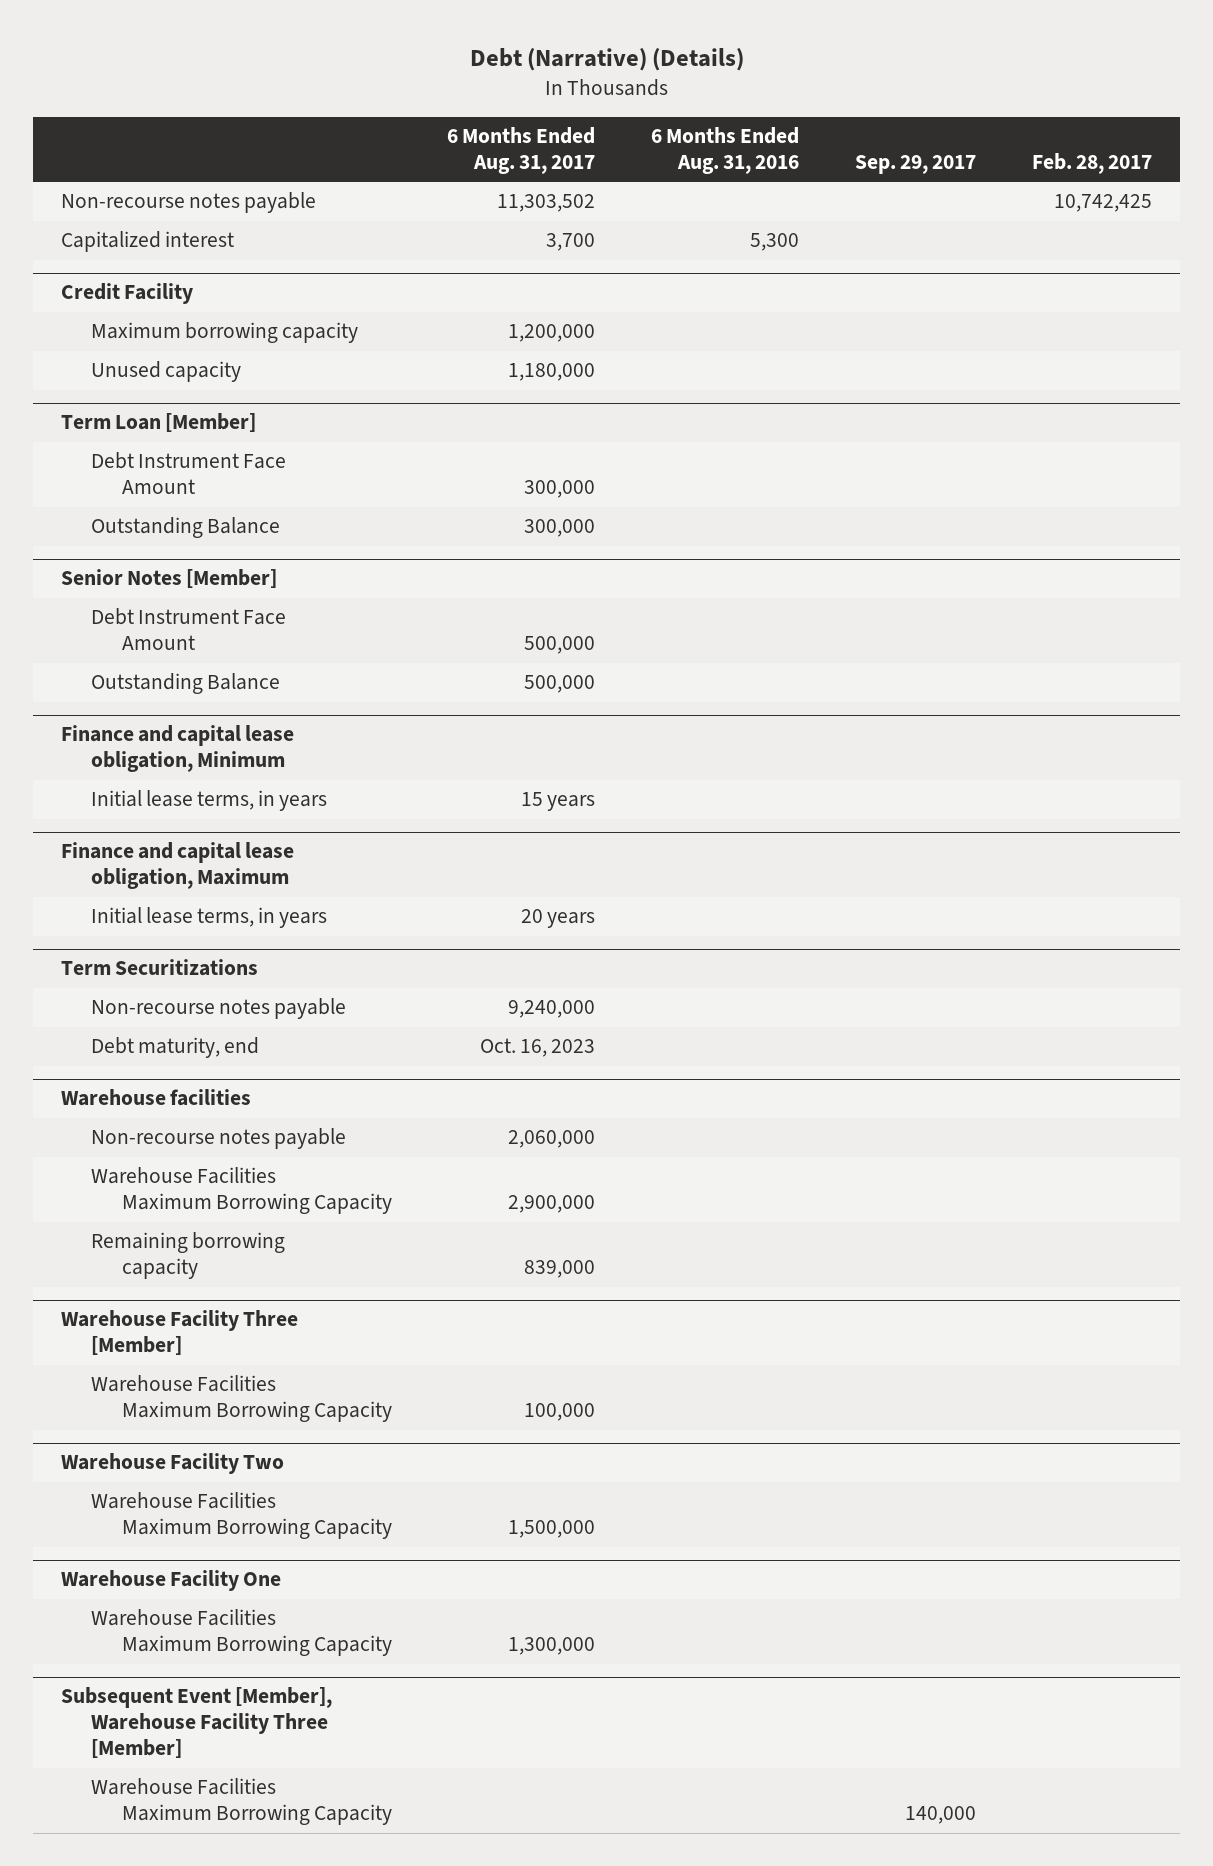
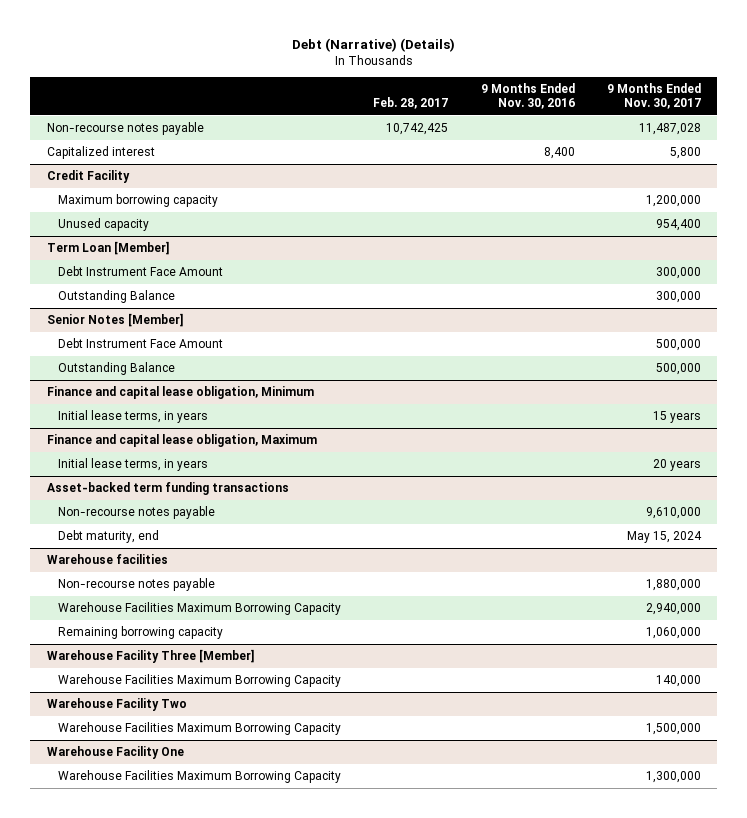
[447,127,596,175] 6 Months Ended Aug. 31, 2017 -> none
[651,127,800,175] 6 Months Ended Aug. 31, 2016 -> none
[855,155,977,175] Sep. 29, 2017 -> none
none -> [480,82,575,109] 9 Months Ended Nov. 30, 2016
none -> [606,82,701,109] 9 Months Ended Nov. 30, 2017
[60,959,258,977] Term Securitizations -> [46,482,289,496] Asset-backed term funding transactions
[60,1687,332,1759] Subsequent Event [Member], Warehouse Facility Three [Member] -> none
[91,1778,392,1826] Warehouse Facilities Maximum Borrowing Capacity -> none

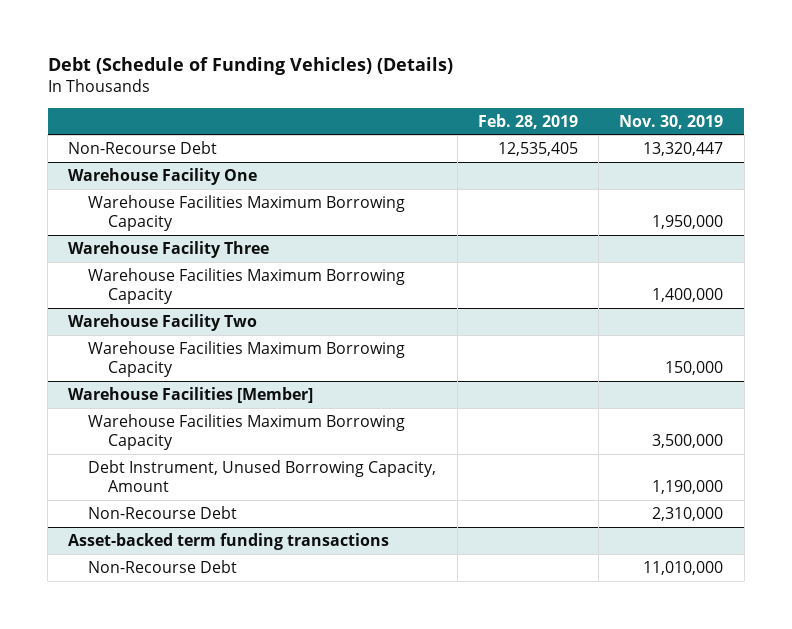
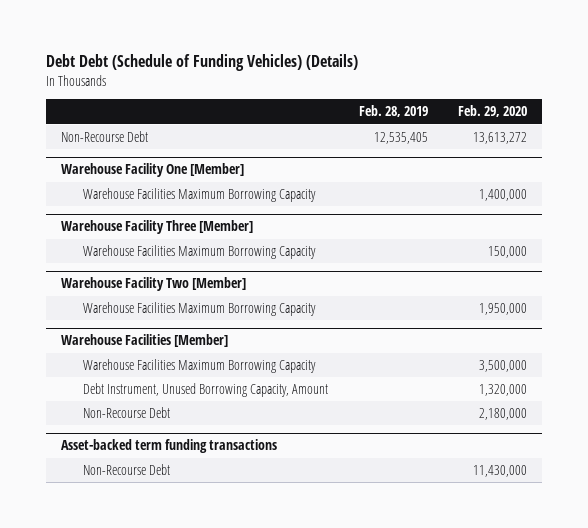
[47,57,453,76] Debt (Schedule of Funding Vehicles) (Details) -> [46,54,359,72] Debt Debt (Schedule of Funding Vehicles) (Details)
[619,114,724,129] Nov. 30, 2019 -> none
none -> [458,105,528,118] Feb. 29, 2020
[68,167,258,185] Warehouse Facility One -> [61,163,245,178] Warehouse Facility One [Member]
[68,240,270,258] Warehouse Facility Three -> [61,220,254,235] Warehouse Facility Three [Member]
[68,313,258,331] Warehouse Facility Two -> [61,277,247,292] Warehouse Facility Two [Member]

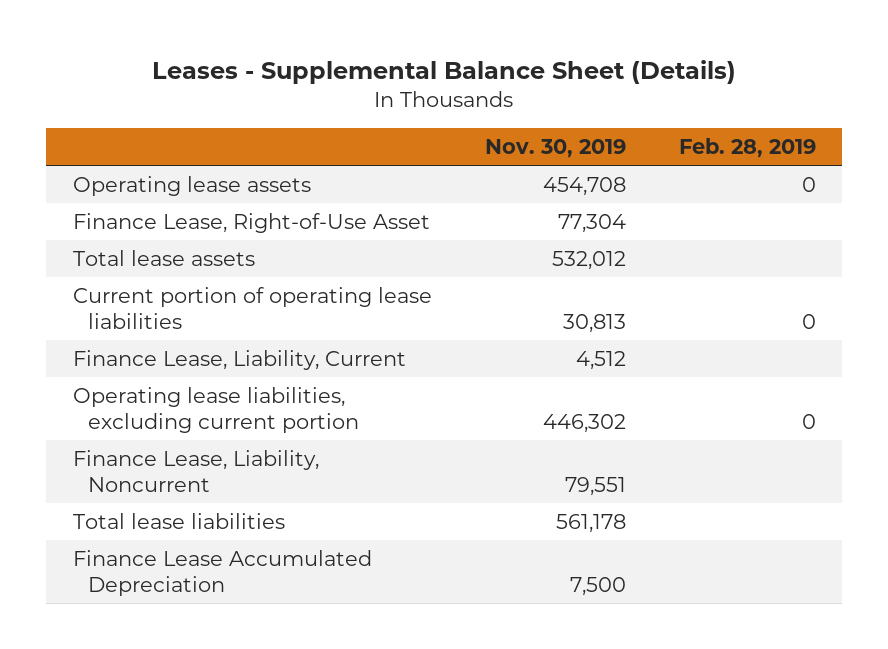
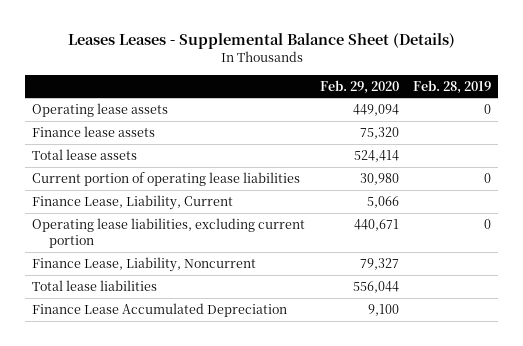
[152,59,737,84] Leases - Supplemental Balance Sheet (Details) -> [67,33,455,50] Leases Leases - Supplemental Balance Sheet (Details)
[484,139,626,159] Nov. 30, 2019 -> none
none -> [319,79,399,94] Feb. 29, 2020
[72,212,430,233] Finance Lease, Right-of-Use Asset -> [32,125,156,137] Finance lease assets

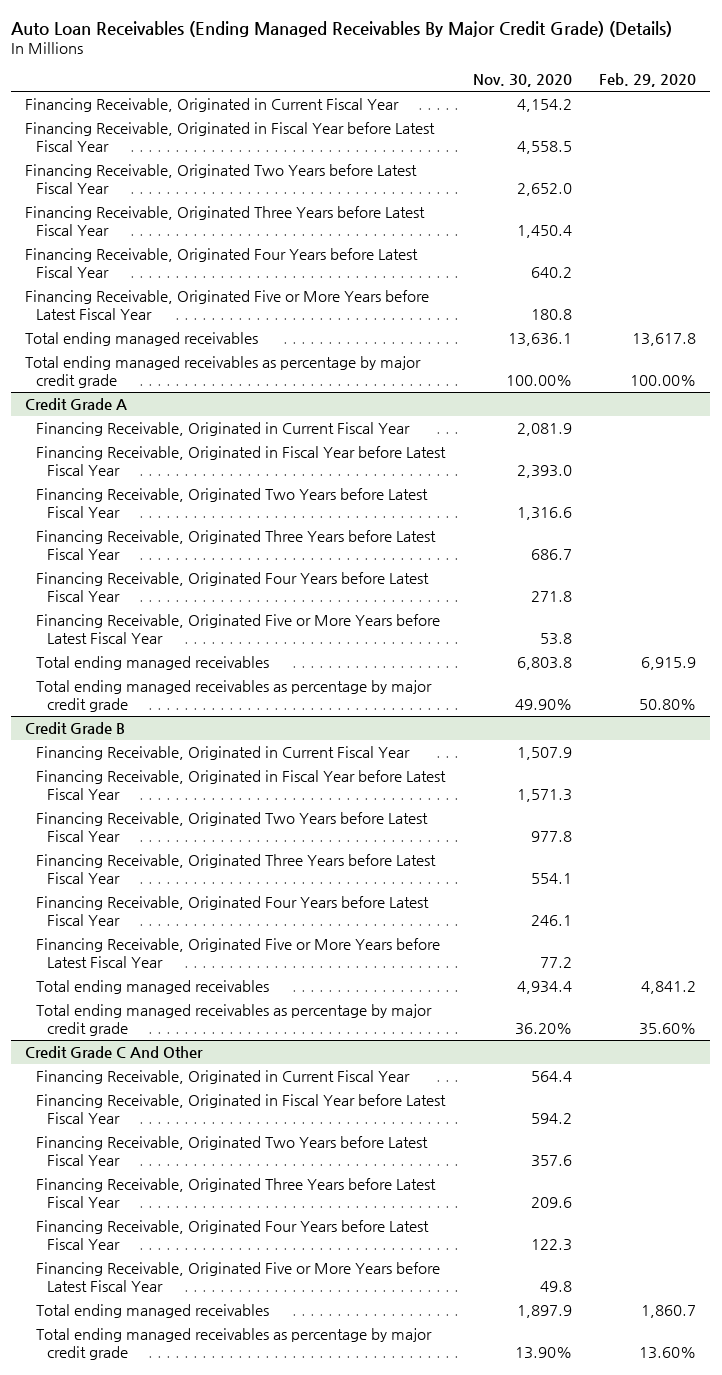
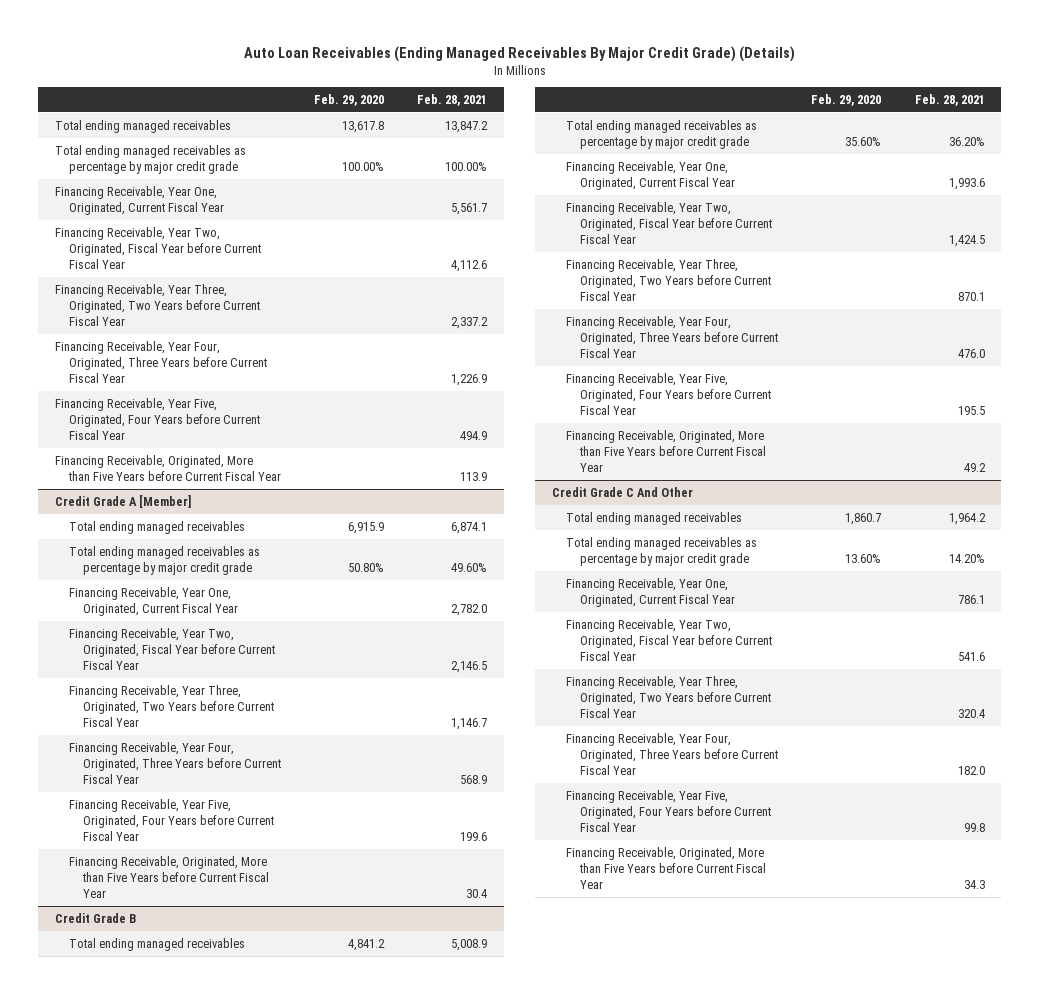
[472,74,572,88] Nov. 30, 2020 -> none
none -> [417,94,488,107] Feb. 28, 2021
[25,97,400,112] Financing Receivable, Originated in Current Fiscal Year -> none
[25,121,436,153] Financing Receivable, Originated in Fiscal Year before Latest Fiscal Year -> none
[25,163,418,195] Financing Receivable, Originated Two Years before Latest Fiscal Year -> none
[25,205,426,237] Financing Receivable, Originated Three Years before Latest Fiscal Year -> none
[25,247,419,279] Financing Receivable, Originated Four Years before Latest Fiscal Year -> none
[25,289,430,321] Financing Receivable, Originated Five or More Years before Latest Fiscal Year -> none
[36,421,411,436] Financing Receivable, Originated in Current Fiscal Year -> none
[36,445,447,477] Financing Receivable, Originated in Fiscal Year before Latest Fiscal Year -> none
[36,487,429,519] Financing Receivable, Originated Two Years before Latest Fiscal Year -> none
[36,529,437,561] Financing Receivable, Originated Three Years before Latest Fiscal Year -> none
[36,571,430,603] Financing Receivable, Originated Four Years before Latest Fiscal Year -> none
[36,613,441,645] Financing Receivable, Originated Five or More Years before Latest Fiscal Year -> none
none -> [54,185,224,215] Financing Receivable, Year One, Originated, Current Fiscal Year
none -> [54,226,261,270] Financing Receivable, Year Two, Originated, Fiscal Year before Current Fiscal Year
none -> [54,283,260,327] Financing Receivable, Year Three, Originated, Two Years before Current Fiscal Year
none -> [54,340,267,384] Financing Receivable, Year Four, Originated, Three Years before Current Fiscal Year
none -> [54,397,260,441] Financing Receivable, Year Five, Originated, Four Years before Current Fiscal Year
none -> [54,454,281,481] Financing Receivable, Originated, More than Five Years before Current Fiscal Year
[25,397,128,410] Credit Grade A -> [54,494,191,508] Credit Grade A [Member]
none -> [68,586,238,616] Financing Receivable, Year One, Originated, Current Fiscal Year
none -> [68,627,275,671] Financing Receivable, Year Two, Originated, Fiscal Year before Current Fiscal Year
none -> [68,684,274,728] Financing Receivable, Year Three, Originated, Two Years before Current Fiscal Year
none -> [68,741,281,785] Financing Receivable, Year Four, Originated, Three Years before Current Fiscal Year
none -> [68,798,274,842] Financing Receivable, Year Five, Originated, Four Years before Current Fiscal Year
none -> [68,855,269,899] Financing Receivable, Originated, More than Five Years before Current Fiscal Year
[36,745,411,760] Financing Receivable, Originated in Current Fiscal Year -> none
[36,769,447,801] Financing Receivable, Originated in Fiscal Year before Latest Fiscal Year -> none
[36,811,429,843] Financing Receivable, Originated Two Years before Latest Fiscal Year -> none
[36,853,437,885] Financing Receivable, Originated Three Years before Latest Fiscal Year -> none
[36,895,430,927] Financing Receivable, Originated Four Years before Latest Fiscal Year -> none
[36,937,441,969] Financing Receivable, Originated Five or More Years before Latest Fiscal Year -> none
none -> [566,160,736,190] Financing Receivable, Year One, Originated, Current Fiscal Year
none -> [566,201,773,245] Financing Receivable, Year Two, Originated, Fiscal Year before Current Fiscal Year
none -> [566,258,772,302] Financing Receivable, Year Three, Originated, Two Years before Current Fiscal Year
none -> [566,315,779,359] Financing Receivable, Year Four, Originated, Three Years before Current Fiscal Year
none -> [566,372,772,416] Financing Receivable, Year Five, Originated, Four Years before Current Fiscal Year
none -> [566,429,767,473] Financing Receivable, Originated, More than Five Years before Current Fiscal Year
[36,1069,411,1084] Financing Receivable, Originated in Current Fiscal Year -> none
[36,1093,447,1125] Financing Receivable, Originated in Fiscal Year before Latest Fiscal Year -> none
[36,1135,429,1167] Financing Receivable, Originated Two Years before Latest Fiscal Year -> none
[36,1177,437,1209] Financing Receivable, Originated Three Years before Latest Fiscal Year -> none
[36,1219,430,1251] Financing Receivable, Originated Four Years before Latest Fiscal Year -> none
[36,1261,441,1293] Financing Receivable, Originated Five or More Years before Latest Fiscal Year -> none
none -> [566,577,736,607] Financing Receivable, Year One, Originated, Current Fiscal Year
none -> [566,618,773,662] Financing Receivable, Year Two, Originated, Fiscal Year before Current Fiscal Year
none -> [566,675,772,719] Financing Receivable, Year Three, Originated, Two Years before Current Fiscal Year
none -> [566,732,779,776] Financing Receivable, Year Four, Originated, Three Years before Current Fiscal Year
none -> [566,789,772,833] Financing Receivable, Year Five, Originated, Four Years before Current Fiscal Year
none -> [566,846,767,890] Financing Receivable, Originated, More than Five Years before Current Fiscal Year

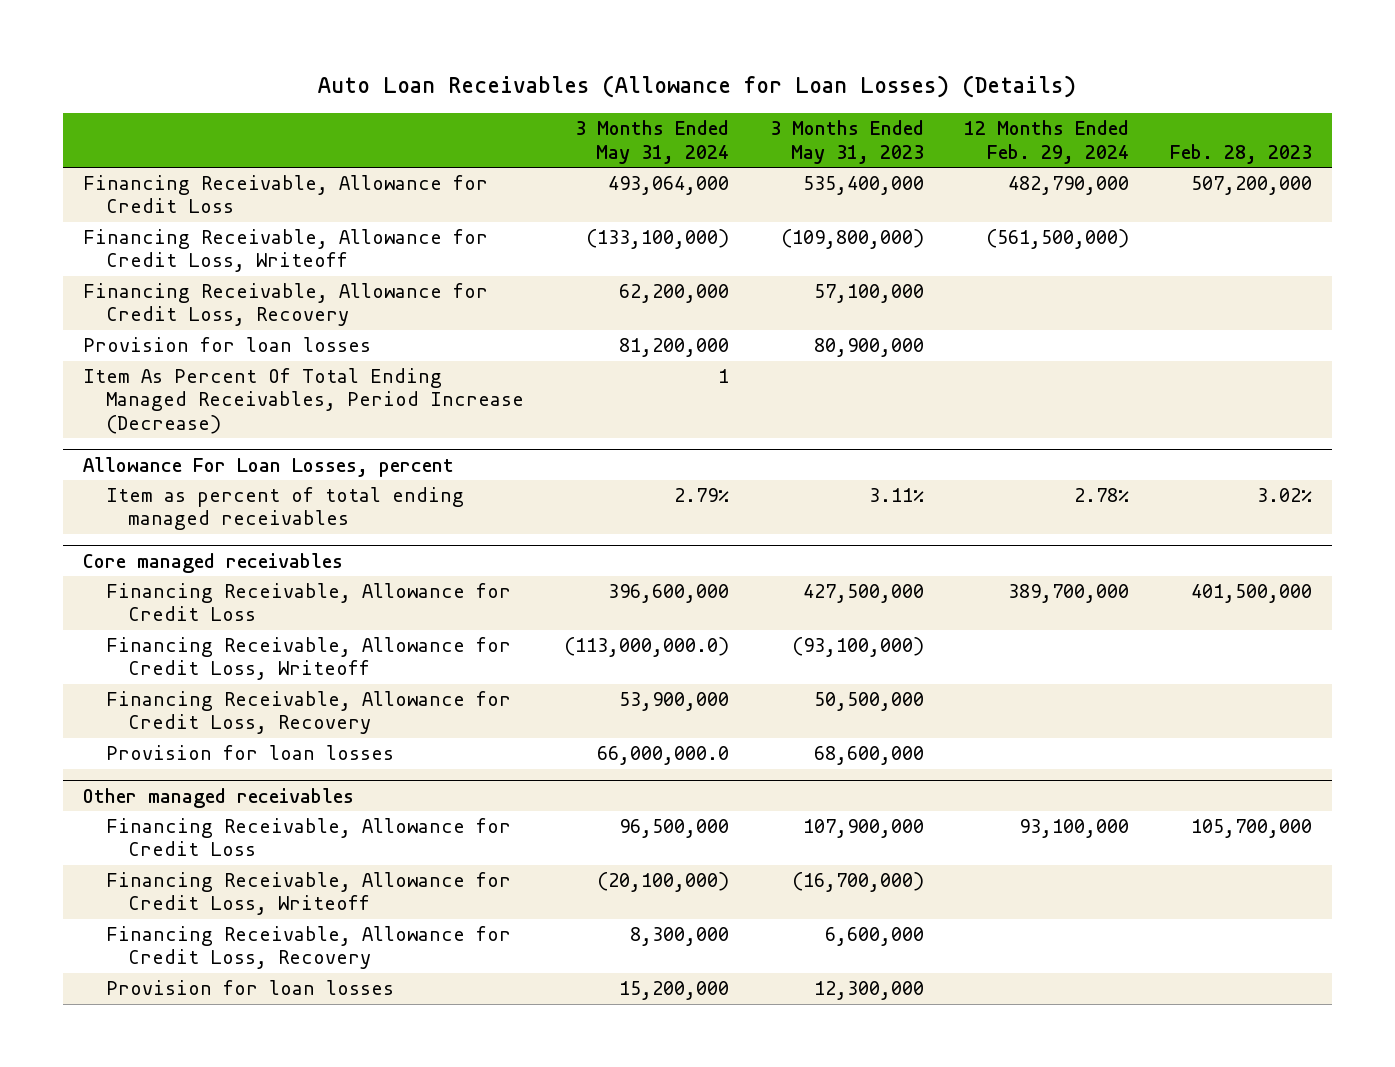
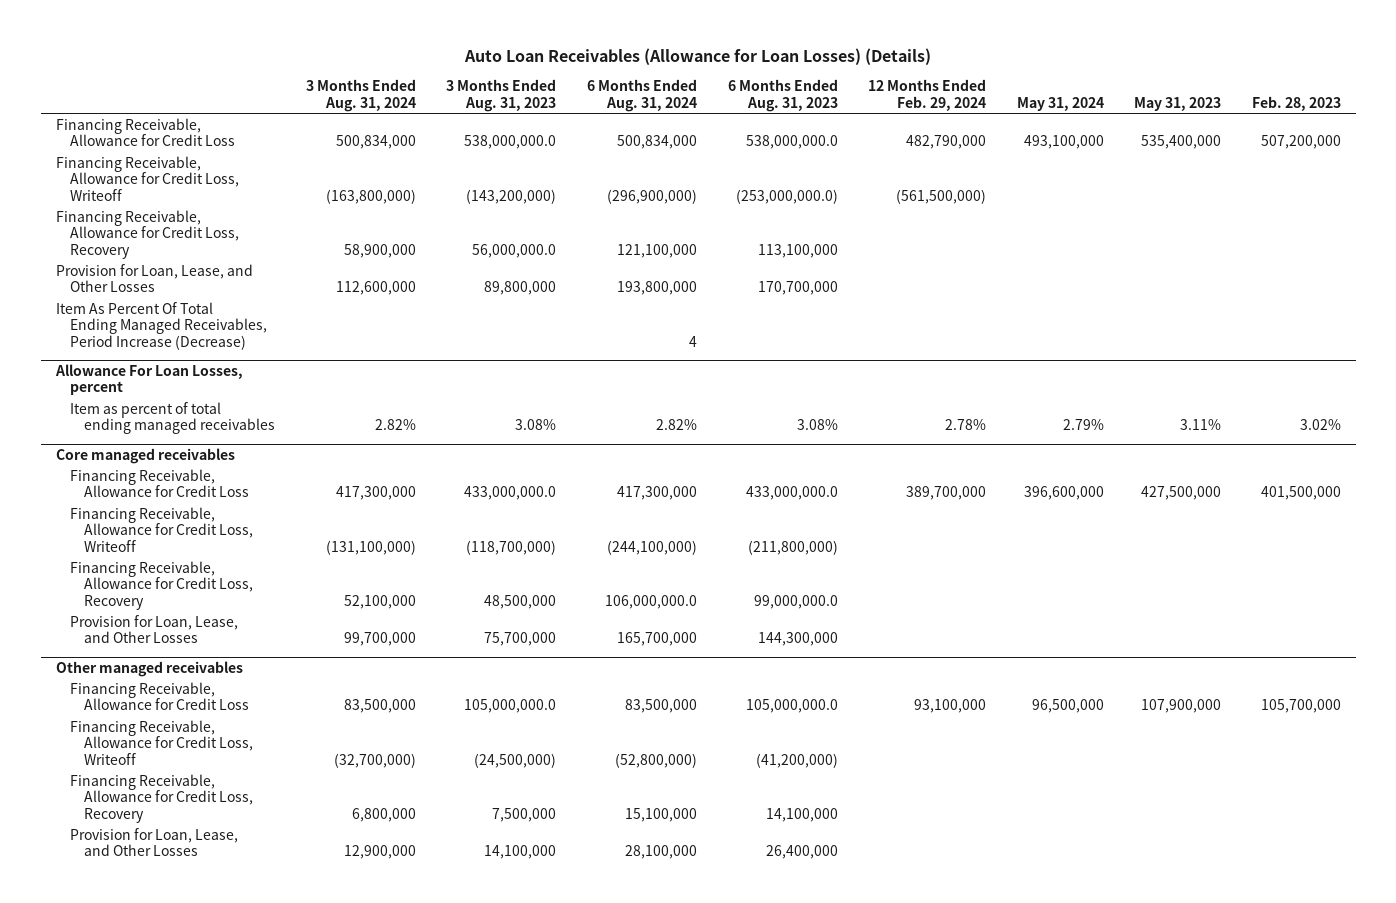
[575,120,730,164] 3 Months Ended May 31, 2024 -> none
[769,120,924,164] 3 Months Ended May 31, 2023 -> none
none -> [305,79,416,112] 3 Months Ended Aug. 31, 2024
none -> [446,79,557,112] 3 Months Ended Aug. 31, 2023
none -> [586,79,697,112] 6 Months Ended Aug. 31, 2024
none -> [727,79,838,112] 6 Months Ended Aug. 31, 2023
none -> [1016,96,1104,111] May 31, 2024
none -> [1134,96,1222,111] May 31, 2023
[83,337,372,353] Provision for loan losses -> [55,263,253,293] Provision for Loan, Lease, and Other Losses
[105,745,394,761] Provision for loan losses -> [70,614,239,644] Provision for Loan, Lease, and Other Losses
[105,980,394,996] Provision for loan losses -> [70,827,239,857] Provision for Loan, Lease, and Other Losses

